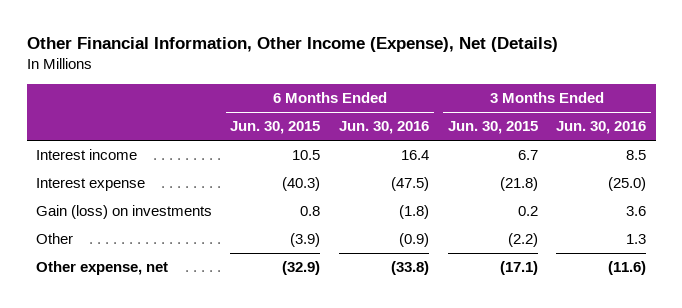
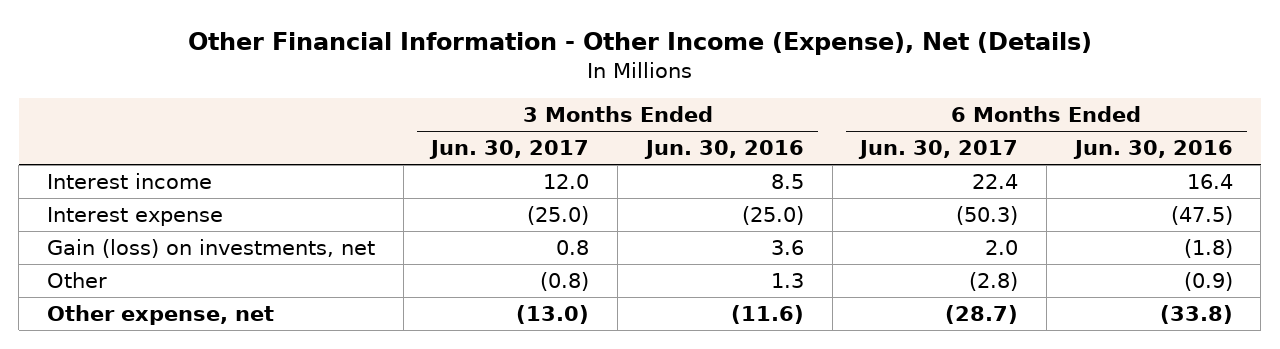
[26,37,558,53] Other Financial Information, Other Income (Expense), Net (Details) -> [187,32,1092,56] Other Financial Information - Other Income (Expense), Net (Details)
[230,121,321,135] Jun. 30, 2015 -> none
[447,121,538,135] Jun. 30, 2015 -> none
none -> [429,140,590,160] Jun. 30, 2017
none -> [858,140,1019,160] Jun. 30, 2017
[35,205,212,220] Gain (loss) on investments -> [47,238,376,258] Gain (loss) on investments, net

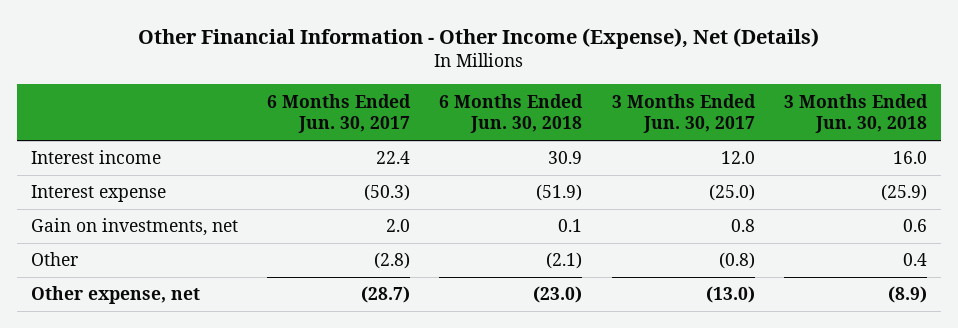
[643,140,804,160] Jun. 30, 2016 -> none
[1072,140,1233,160] Jun. 30, 2016 -> none
none -> [439,93,584,134] 6 Months Ended Jun. 30, 2018
none -> [783,93,928,134] 3 Months Ended Jun. 30, 2018
[47,238,376,258] Gain (loss) on investments, net -> [31,218,239,237] Gain on investments, net

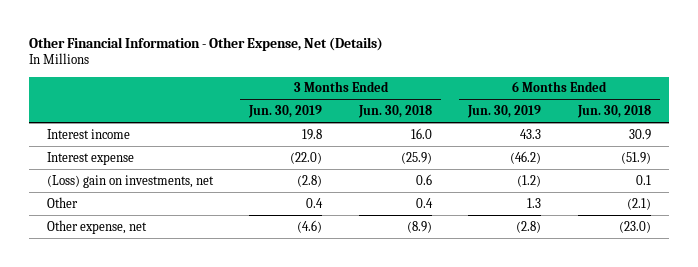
[137,27,819,49] Other Financial Information - Other Income (Expense), Net (Details) -> [28,36,383,51] Other Financial Information - Other Expense, Net (Details)
[267,93,412,134] 6 Months Ended Jun. 30, 2017 -> none
[611,93,756,134] 3 Months Ended Jun. 30, 2017 -> none
none -> [248,104,323,118] Jun. 30, 2019
none -> [467,104,542,118] Jun. 30, 2019
[31,218,239,237] Gain on investments, net -> [46,174,214,188] (Loss) gain on investments, net

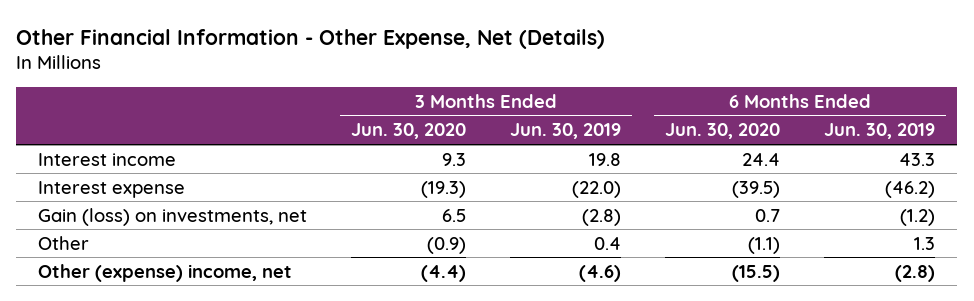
[357,104,432,118] Jun. 30, 2018 -> none
[576,104,651,118] Jun. 30, 2018 -> none
none -> [351,123,467,140] Jun. 30, 2020
none -> [665,123,781,140] Jun. 30, 2020
[46,174,214,188] (Loss) gain on investments, net -> [38,207,308,226] Gain (loss) on investments, net
[46,219,147,234] Other expense, net -> [38,263,293,282] Other (expense) income, net

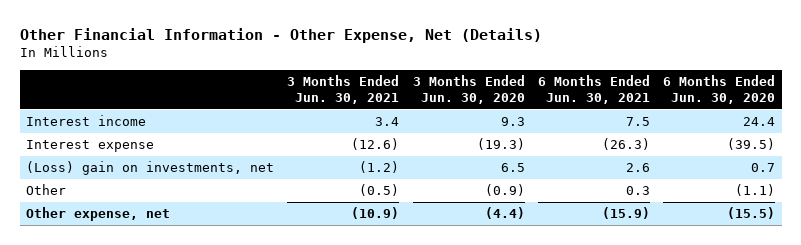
[510,123,622,140] Jun. 30, 2019 -> none
[824,123,936,140] Jun. 30, 2019 -> none
none -> [287,75,400,104] 3 Months Ended Jun. 30, 2021
none -> [537,75,650,104] 6 Months Ended Jun. 30, 2021
[38,207,308,226] Gain (loss) on investments, net -> [26,161,275,176] (Loss) gain on investments, net
[38,263,293,282] Other (expense) income, net -> [26,207,171,222] Other expense, net

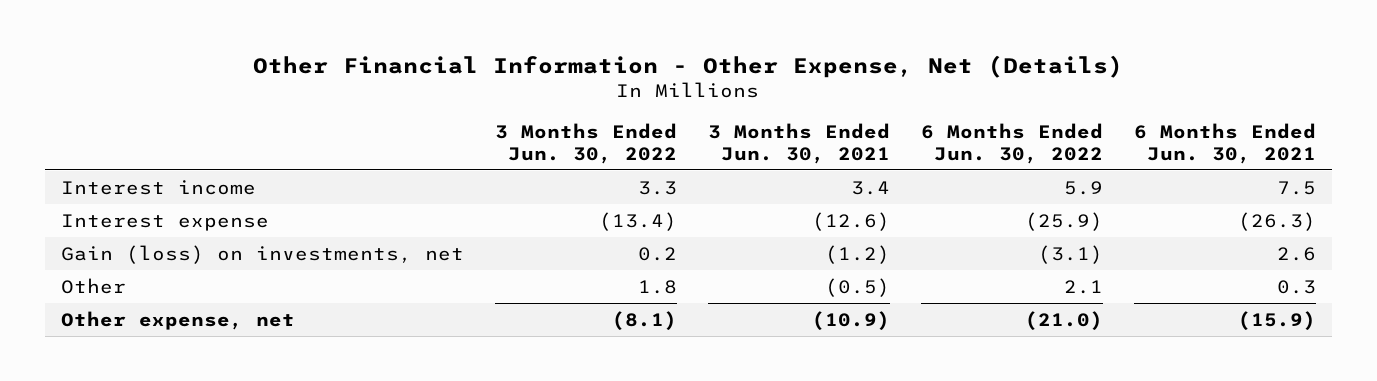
[412,75,525,104] 3 Months Ended Jun. 30, 2020 -> none
[662,75,775,104] 6 Months Ended Jun. 30, 2020 -> none
none -> [494,123,677,164] 3 Months Ended Jun. 30, 2022
none -> [920,123,1103,164] 6 Months Ended Jun. 30, 2022
[26,161,275,176] (Loss) gain on investments, net -> [60,244,464,264] Gain (loss) on investments, net

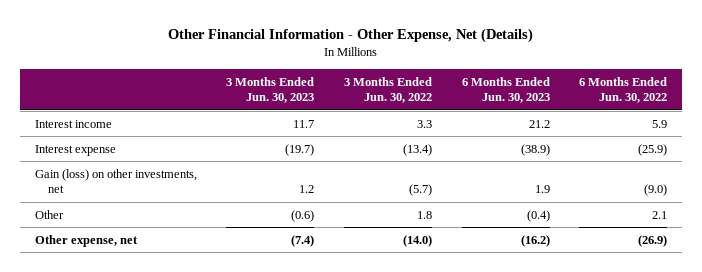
[707,123,890,164] 3 Months Ended Jun. 30, 2021 -> none
[1133,123,1316,164] 6 Months Ended Jun. 30, 2021 -> none
none -> [226,76,315,104] 3 Months Ended Jun. 30, 2023
none -> [461,76,550,104] 6 Months Ended Jun. 30, 2023
[60,244,464,264] Gain (loss) on investments, net -> [34,168,197,194] Gain (loss) on other investments, net
[637,246,677,261] 0.2 -> [408,184,432,197] (5.7)
[1037,244,1103,264] (3.1) -> [644,184,668,197] (9.0)
[611,310,677,330] (8.1) -> [402,234,432,247] (14.0)
[1024,310,1103,330] (21.0) -> [638,234,668,247] (26.9)

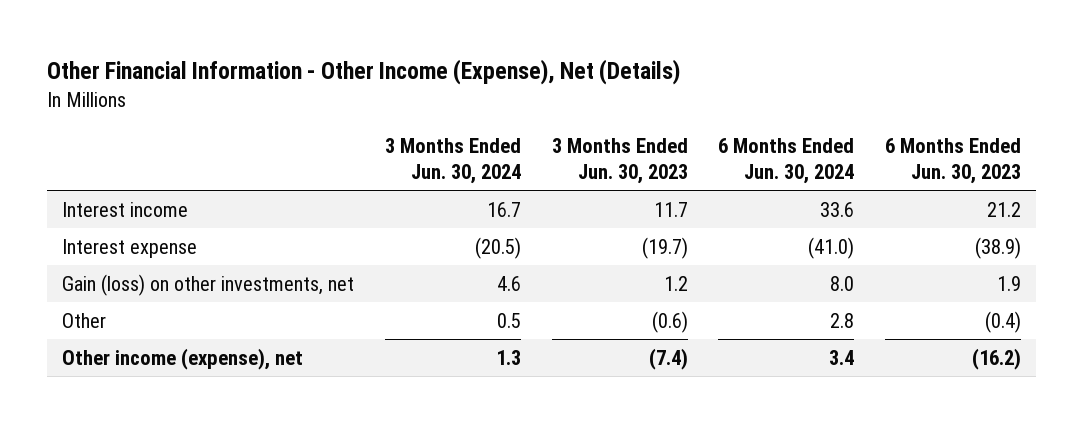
[167,28,533,44] Other Financial Information - Other Expense, Net (Details) -> [46,58,680,85] Other Financial Information - Other Income (Expense), Net (Details)
[343,76,432,104] 3 Months Ended Jun. 30, 2022 -> none
[579,76,668,104] 6 Months Ended Jun. 30, 2022 -> none
none -> [384,138,521,185] 3 Months Ended Jun. 30, 2024
none -> [718,138,855,185] 6 Months Ended Jun. 30, 2024
[34,234,138,247] Other expense, net -> [62,347,304,370] Other income (expense), net

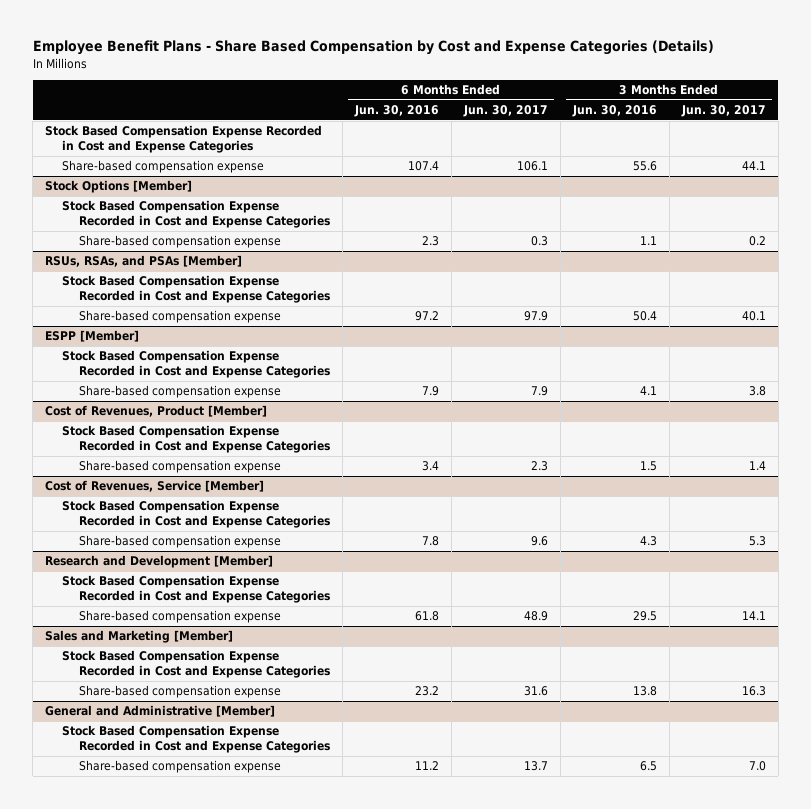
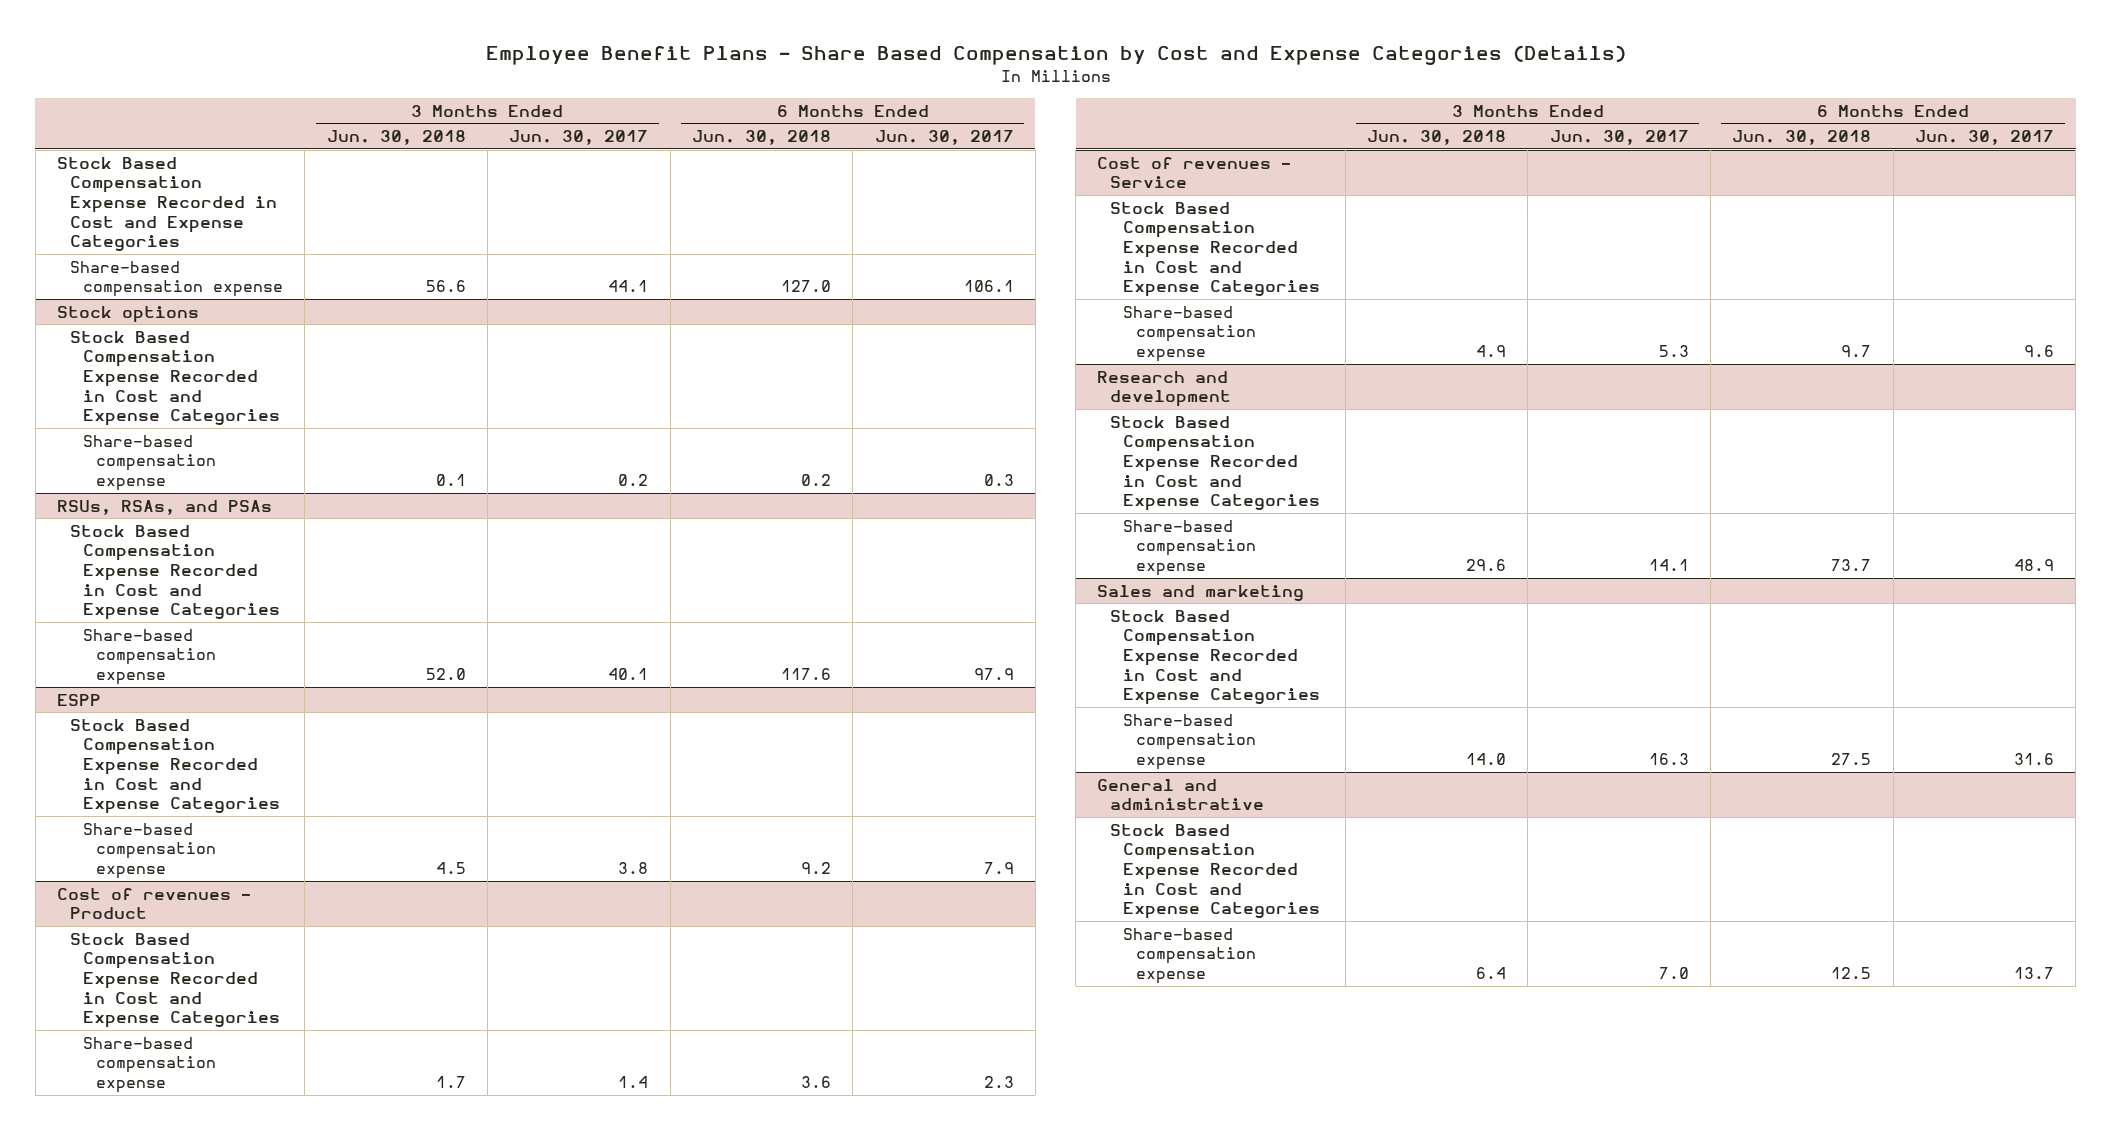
[353,105,439,118] Jun. 30, 2016 -> none
[571,105,657,118] Jun. 30, 2016 -> none
none -> [326,130,466,146] Jun. 30, 2018
none -> [691,130,831,146] Jun. 30, 2018
[45,180,193,194] Stock Options [Member] -> [57,305,200,323] Stock options
[45,255,243,268] RSUs, RSAs, and PSAs [Member] -> [57,499,273,515] RSUs, RSAs, and PSAs
[45,330,140,343] ESPP [Member] -> [57,693,102,706] ESPP
[45,405,268,418] Cost of Revenues, Product [Member] -> [57,887,252,920] Cost of revenues - Product
[45,480,265,493] Cost of Revenues, Service [Member] -> [1097,156,1292,189] Cost of revenues - Service
[45,555,274,569] Research and Development [Member] -> [1097,370,1232,408] Research and development
[45,630,234,644] Sales and Marketing [Member] -> [1097,584,1305,601] Sales and marketing
[45,705,276,718] General and Administrative [Member] -> [1097,778,1265,811] General and administrative

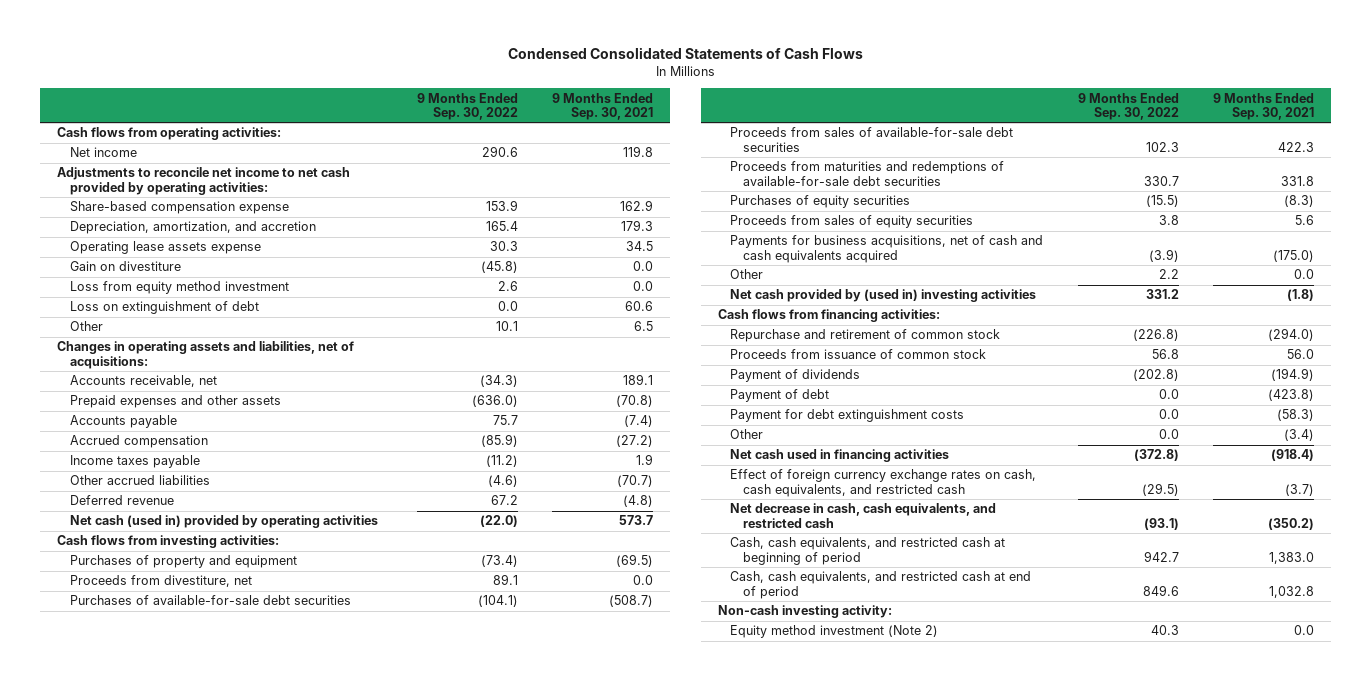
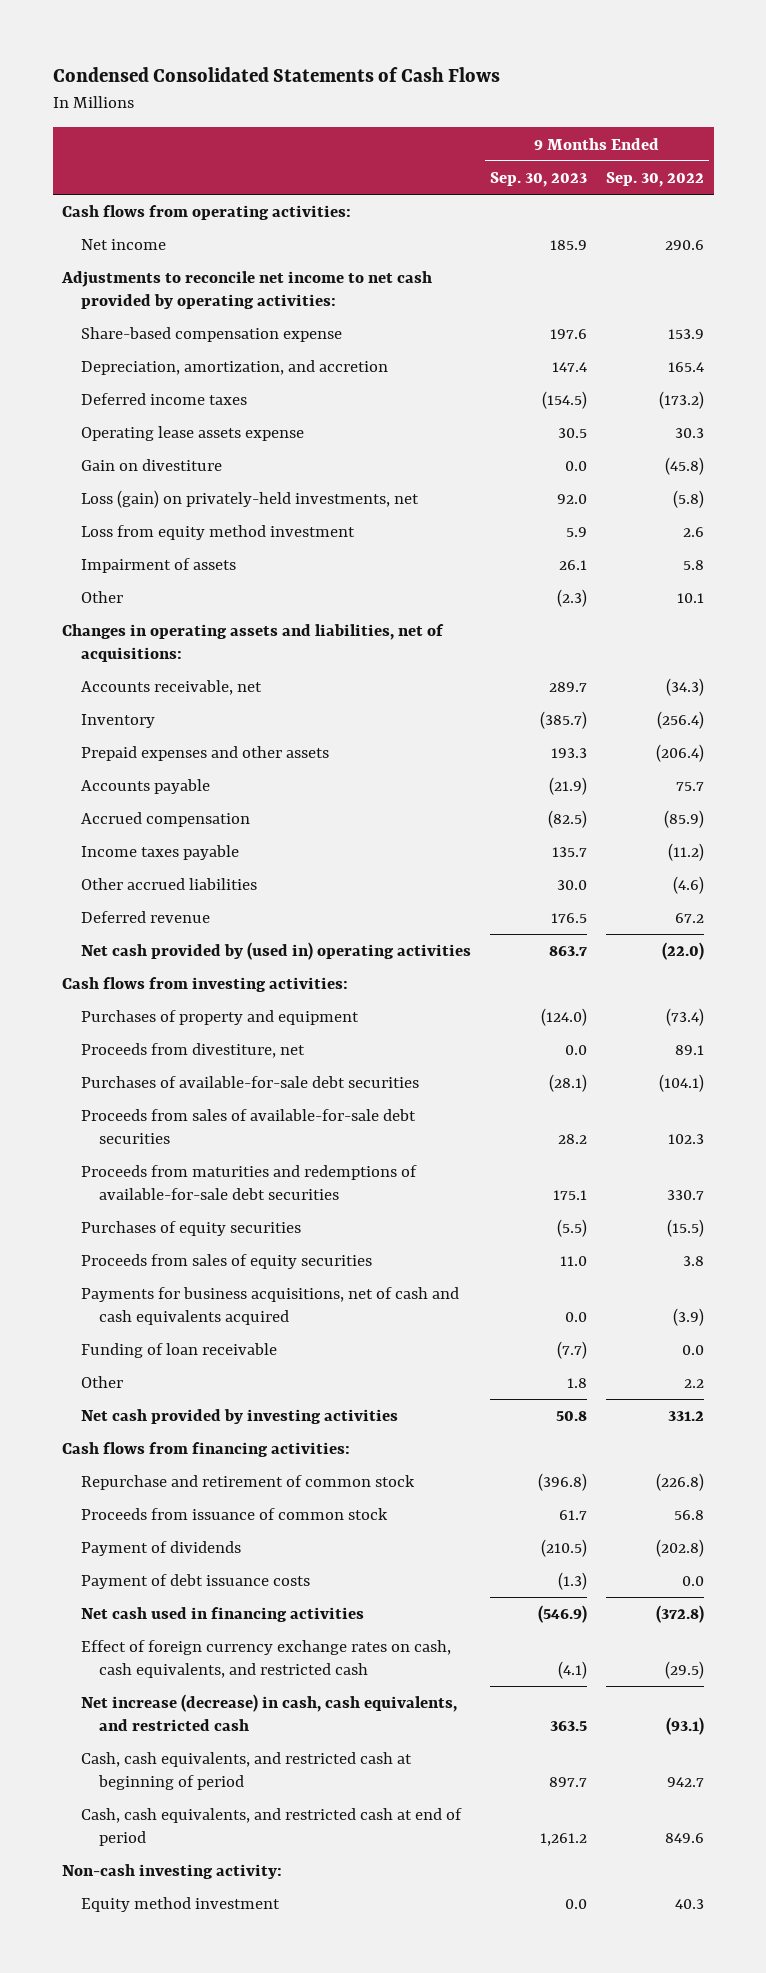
[552,92,654,120] 9 Months Ended Sep. 30, 2021 -> none
none -> [490,171,588,187] Sep. 30, 2023
none -> [80,393,247,406] Deferred income taxes
none -> [80,490,419,509] Loss (gain) on privately-held investments, net
[69,301,259,315] Loss on extinguishment of debt -> none
none -> [80,558,236,574] Impairment of assets
none -> [80,714,155,729] Inventory
[471,395,518,408] (636.0) -> [656,744,705,763] (206.4)
[69,515,378,529] Net cash (used in) provided by operating activities -> [80,942,471,961] Net cash provided by (used in) operating activities
none -> [80,1343,277,1359] Funding of loan receivable
[730,289,1037,303] Net cash provided by (used in) investing activities -> [80,1409,398,1425] Net cash provided by investing activities
[730,409,965,423] Payment for debt extinguishment costs -> none
[730,429,764,440] Other -> none
[730,389,830,403] Payment of debt -> [80,1574,310,1590] Payment of debt issuance costs
[730,503,997,528] Net decrease in cash, cash equivalents, and restricted cash -> [80,1694,457,1731] Net increase (decrease) in cash, cash equivalents, and restricted cash
[730,625,939,639] Equity method investment (Note 2) -> [80,1897,280,1913] Equity method investment

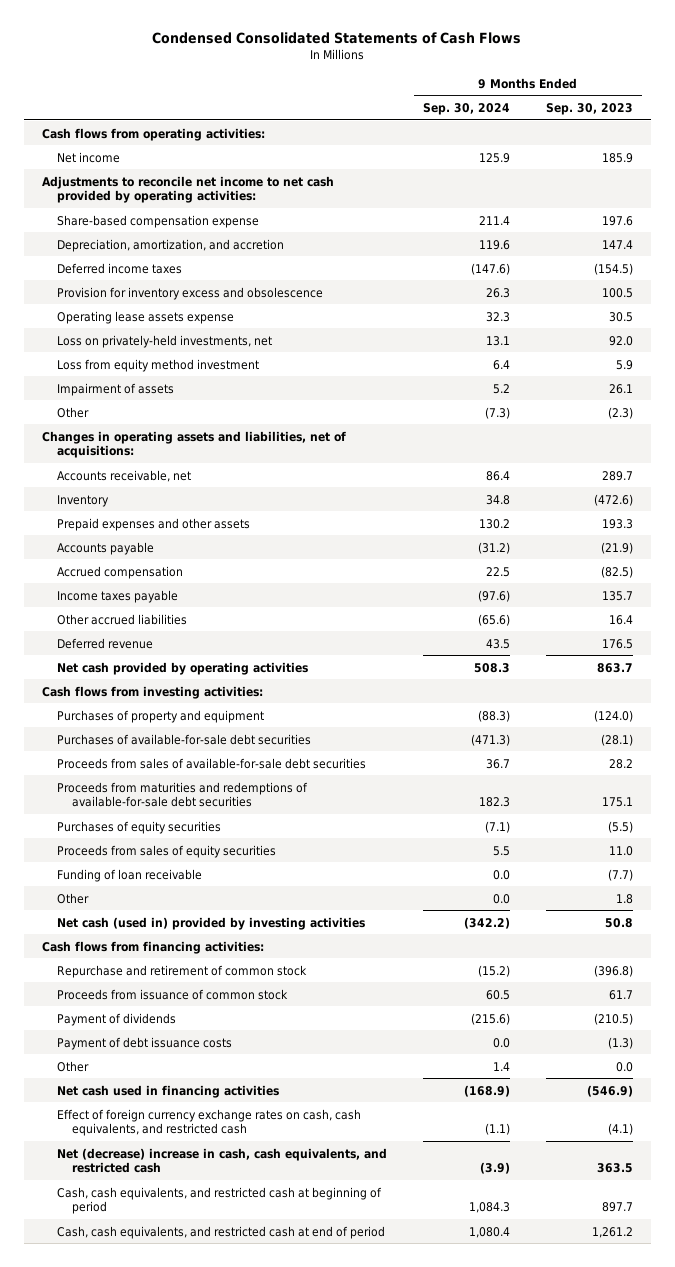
[606,171,705,187] Sep. 30, 2022 -> none
none -> [422,103,510,116] Sep. 30, 2024
none -> [56,286,323,300] Provision for inventory excess and obsolescence
[80,459,222,472] Gain on divestiture -> none
[80,490,419,509] Loss (gain) on privately-held investments, net -> [56,334,272,348] Loss on privately-held investments, net
[540,711,588,730] (385.7) -> [593,493,633,506] (472.6)
[557,880,588,891] 30.0 -> [608,614,633,625] 16.4
[80,942,471,961] Net cash provided by (used in) operating activities -> [56,661,308,675] Net cash provided by operating activities
[80,1043,305,1059] Proceeds from divestiture, net -> none
[80,1287,459,1325] Payments for business acquisitions, net of cash and cash equivalents acquired -> none
[80,1409,398,1425] Net cash provided by investing activities -> [56,916,365,930] Net cash (used in) provided by investing activities
none -> [56,1060,89,1072] Other
[80,1694,457,1731] Net increase (decrease) in cash, cash equivalents, and restricted cash -> [56,1147,387,1174] Net (decrease) increase in cash, cash equivalents, and restricted cash
[62,1864,283,1880] Non-cash investing activity: -> none
[80,1897,280,1913] Equity method investment -> none

